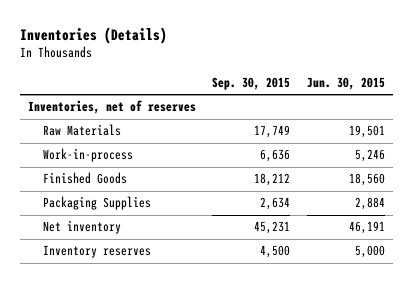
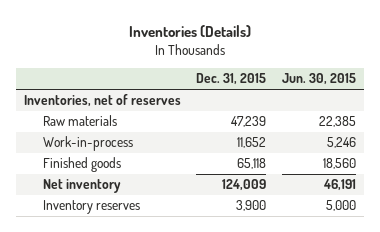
[212,76,291,90] Sep. 30, 2015 -> none
none -> [196,73,267,86] Dec. 31, 2015
[43,124,122,137] Raw Materials -> [42,115,117,127] Raw materials
[348,125,385,139] 19,501 -> [318,116,356,128] 22,385
[43,196,152,211] Packaging Supplies -> none
[43,172,128,185] Finished Goods -> [42,157,121,173] Finished goods

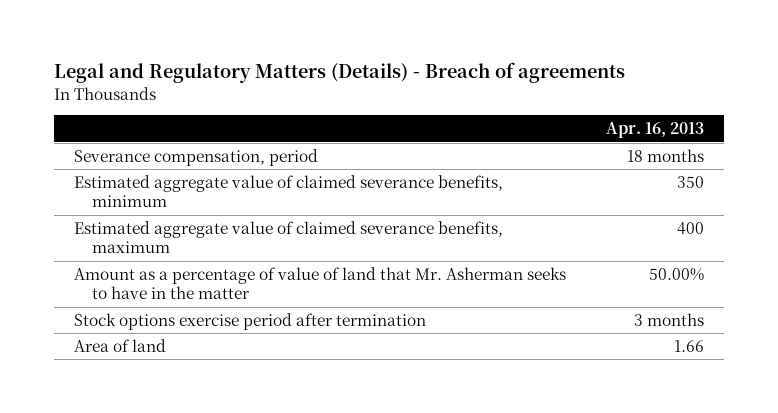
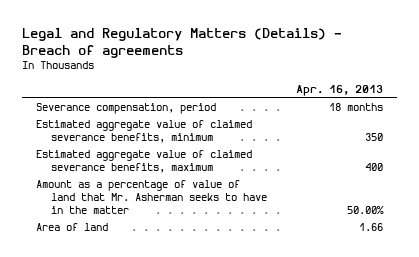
[74,312,427,330] Stock options exercise period after termination -> none

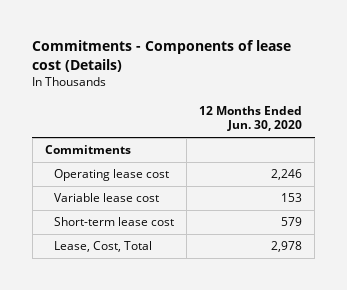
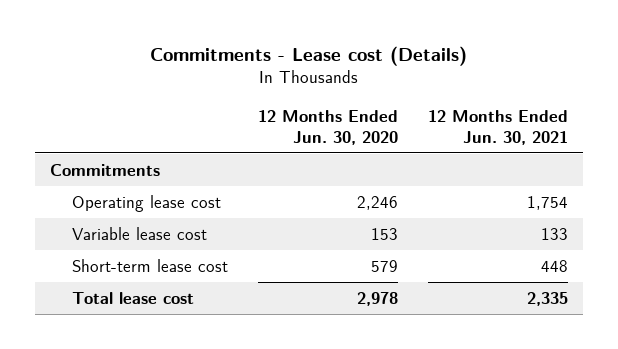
[32,40,292,73] Commitments - Components of lease cost (Details) -> [149,45,467,66] Commitments - Lease cost (Details)
none -> [427,109,568,145] 12 Months Ended Jun. 30, 2021
[53,241,152,253] Lease, Cost, Total -> [71,291,194,304] Total lease cost

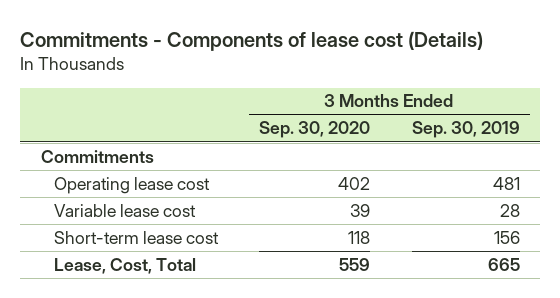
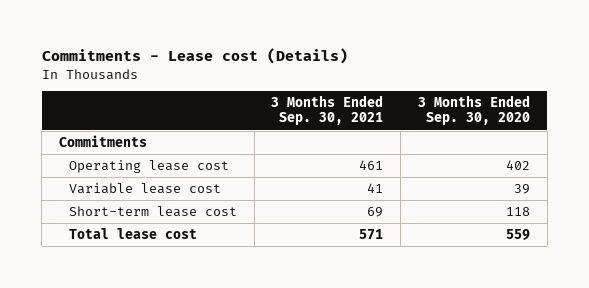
[20,31,484,52] Commitments - Components of lease cost (Details) -> [41,48,348,65] Commitments - Lease cost (Details)
[411,121,520,139] Sep. 30, 2019 -> none
none -> [271,95,384,126] 3 Months Ended Sep. 30, 2021
[54,257,197,274] Lease, Cost, Total -> [69,228,198,240] Total lease cost

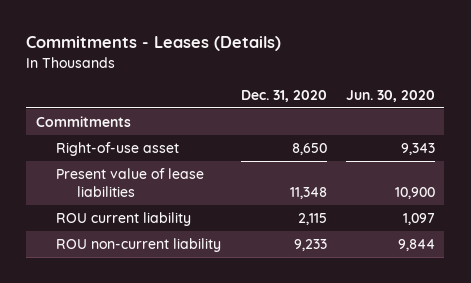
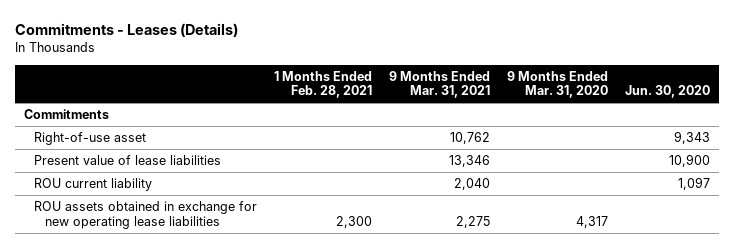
[240,89,327,102] Dec. 31, 2020 -> none
none -> [274,70,373,99] 1 Months Ended Feb. 28, 2021
none -> [389,70,491,99] 9 Months Ended Mar. 31, 2021
none -> [507,70,609,99] 9 Months Ended Mar. 31, 2020
[56,238,222,253] ROU non-current liability -> none
none -> [34,201,258,229] ROU assets obtained in exchange for new operating lease liabilities

